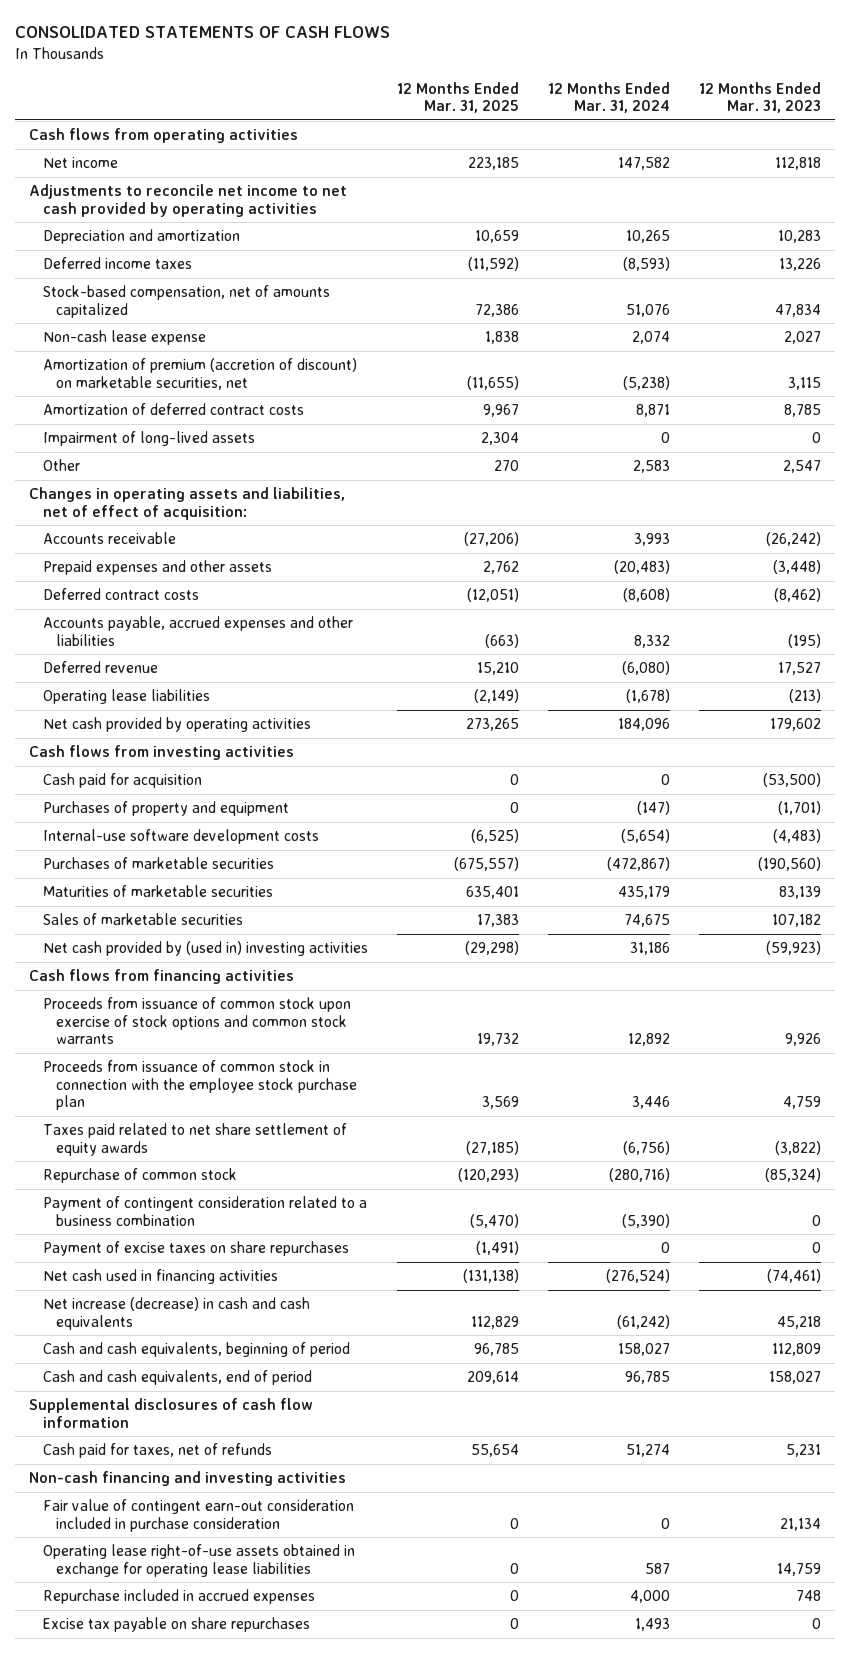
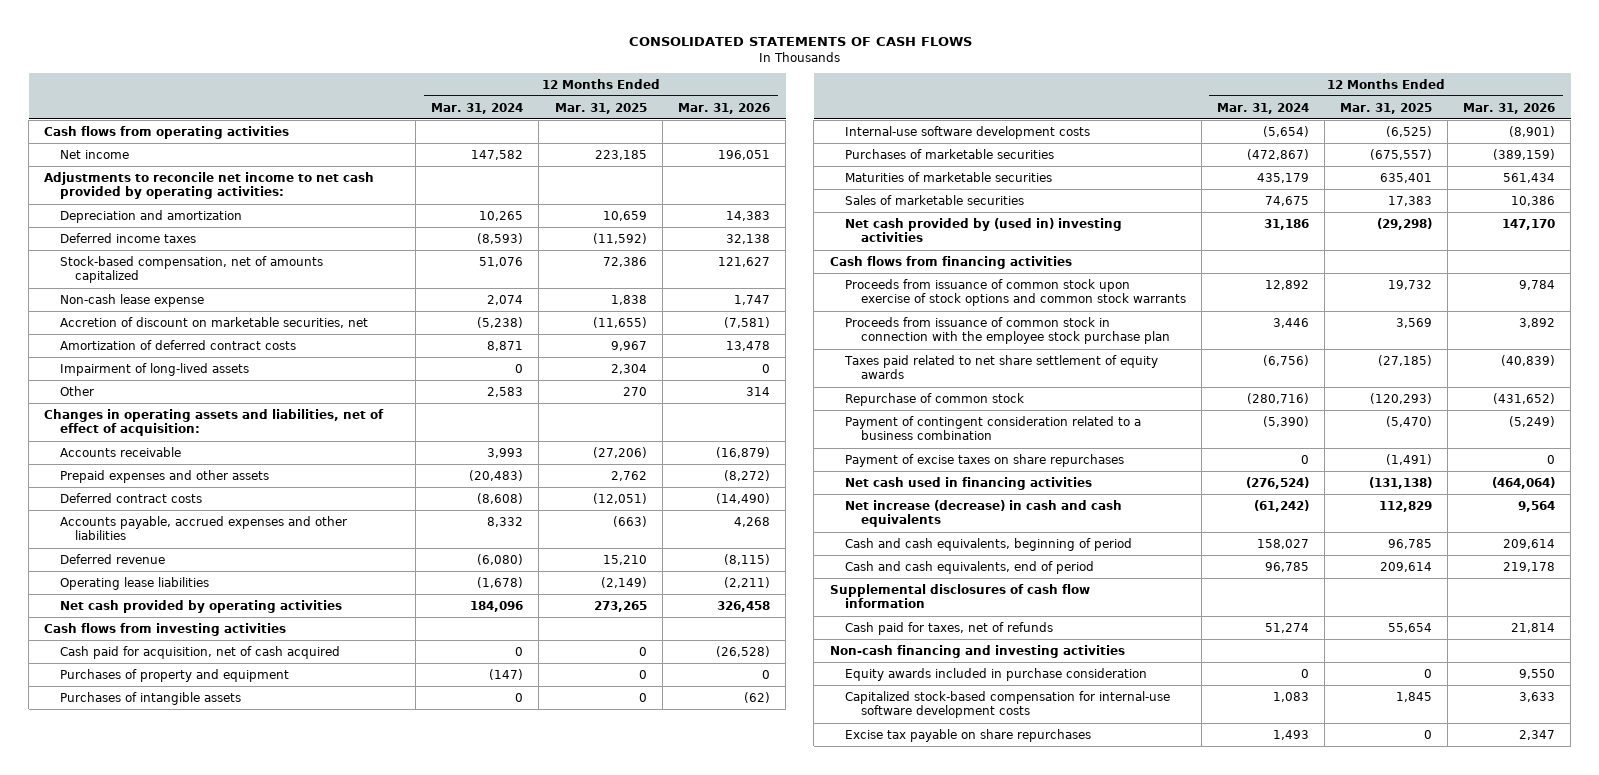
[698,81,821,114] 12 Months Ended Mar. 31, 2023 -> none
none -> [677,102,770,114] Mar. 31, 2026
[29,184,348,217] Adjustments to reconcile net income to net cash provided by operating activities -> [44,171,375,200] Adjustments to reconcile net income to net cash provided by operating activities:
[42,358,357,390] Amortization of premium (accretion of discount) on marketable securities, net -> [59,316,368,328] Accretion of discount on marketable securities, net
[42,773,202,789] Cash paid for acquisition -> [59,645,340,659] Cash paid for acquisition, net of cash acquired
none -> [59,691,241,705] Purchases of intangible assets
[42,1499,354,1532] Fair value of contingent earn-out consideration included in purchase consideration -> none
[42,1544,355,1577] Operating lease right-of-use assets obtained in exchange for operating lease liabilities -> none
[42,1589,315,1605] Repurchase included in accrued expenses -> none
none -> [845,667,1148,681] Equity awards included in purchase consideration
none -> [845,690,1171,719] Capitalized stock-based compensation for internal-use software development costs

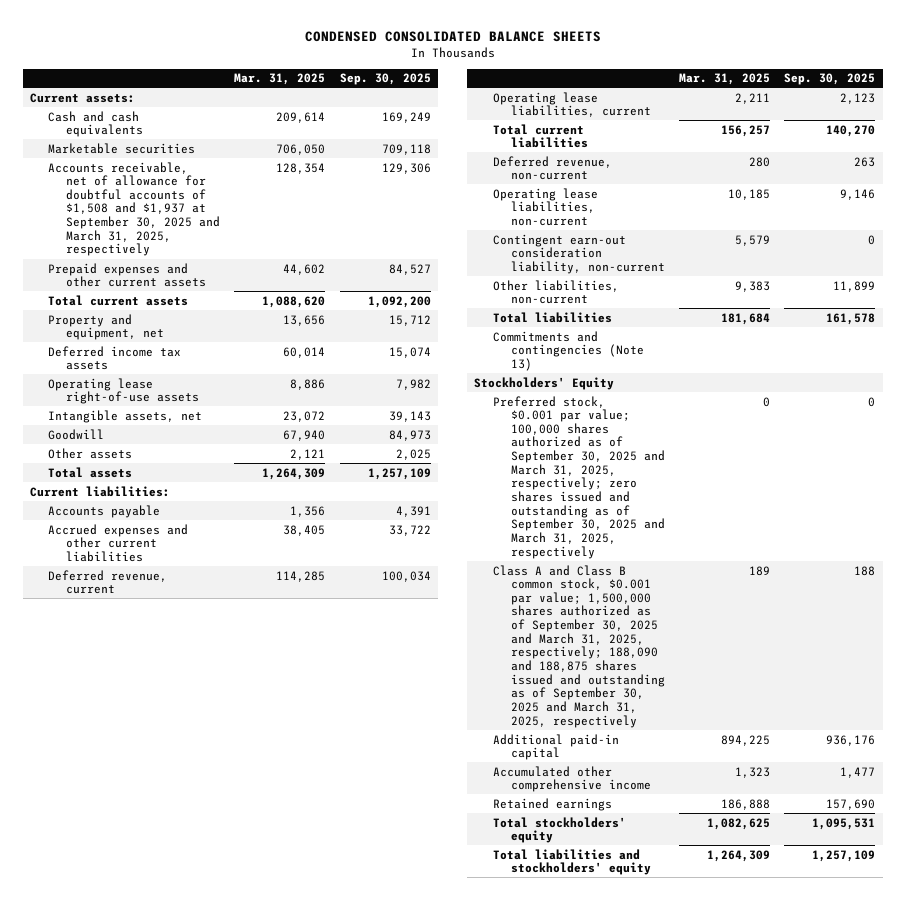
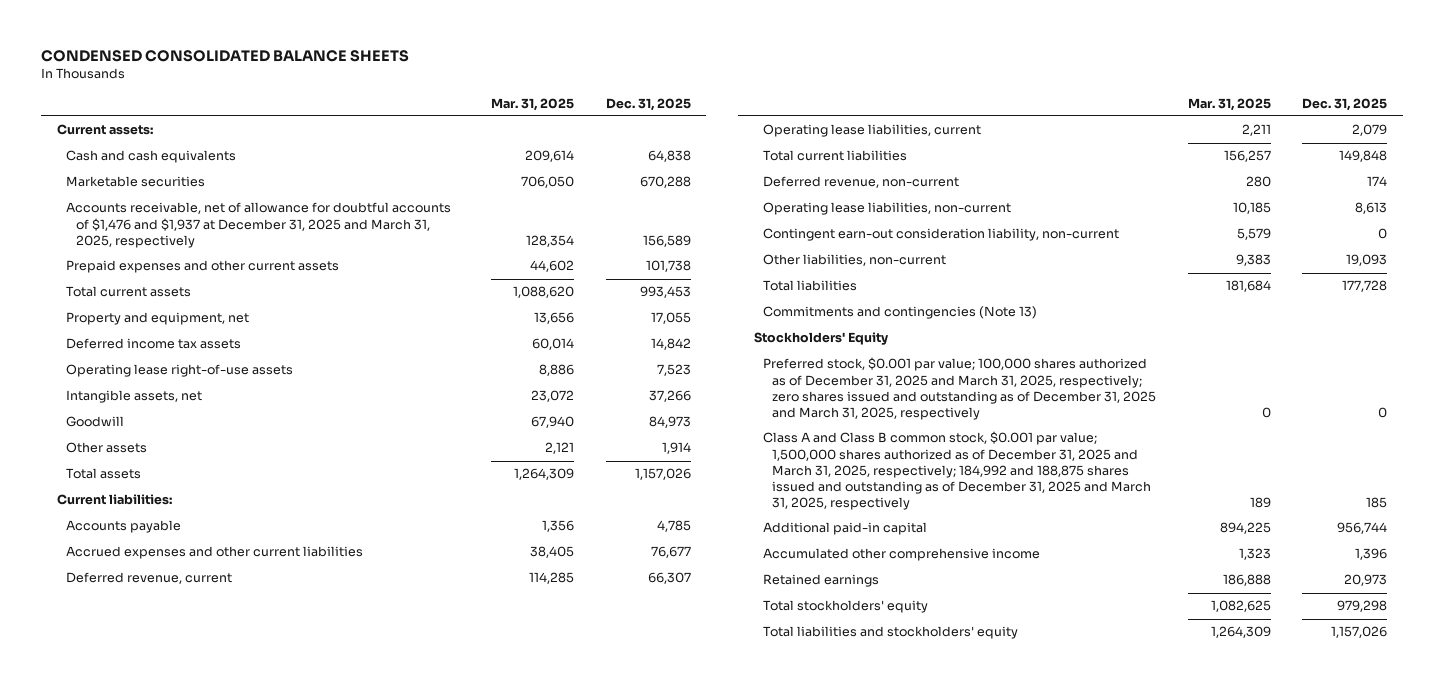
[339,73,431,86] Sep. 30, 2025 -> none
none -> [605,97,691,111] Dec. 31, 2025
[47,161,220,257] Accounts receivable, net of allowance for doubtful accounts of $1,508 and $1,937 at September 30, 2025 and March 31, 2025, respectively -> [66,202,452,248] Accounts receivable, net of allowance for doubtful accounts of $1,476 and $1,937 at December 31, 2025 and March 31, 2025, respectively
[492,395,665,559] Preferred stock, $0.001 par value; 100,000 shares authorized as of September 30, 2025 and March 31, 2025, respectively; zero shares issued and outstanding as of September 30, 2025 and March 31, 2025, respectively -> [762,357,1157,420] Preferred stock, $0.001 par value; 100,000 shares authorized as of December 31, 2025 and March 31, 2025, respectively; zero shares issued and outstanding as of December 31, 2025 and March 31, 2025, respectively
[492,564,665,728] Class A and Class B common stock, $0.001 par value; 1,500,000 shares authorized as of September 30, 2025 and March 31, 2025, respectively; 188,090 and 188,875 shares issued and outstanding as of September 30, 2025 and March 31, 2025, respectively -> [762,431,1152,510] Class A and Class B common stock, $0.001 par value; 1,500,000 shares authorized as of December 31, 2025 and March 31, 2025, respectively; 184,992 and 188,875 shares issued and outstanding as of December 31, 2025 and March 31, 2025, respectively

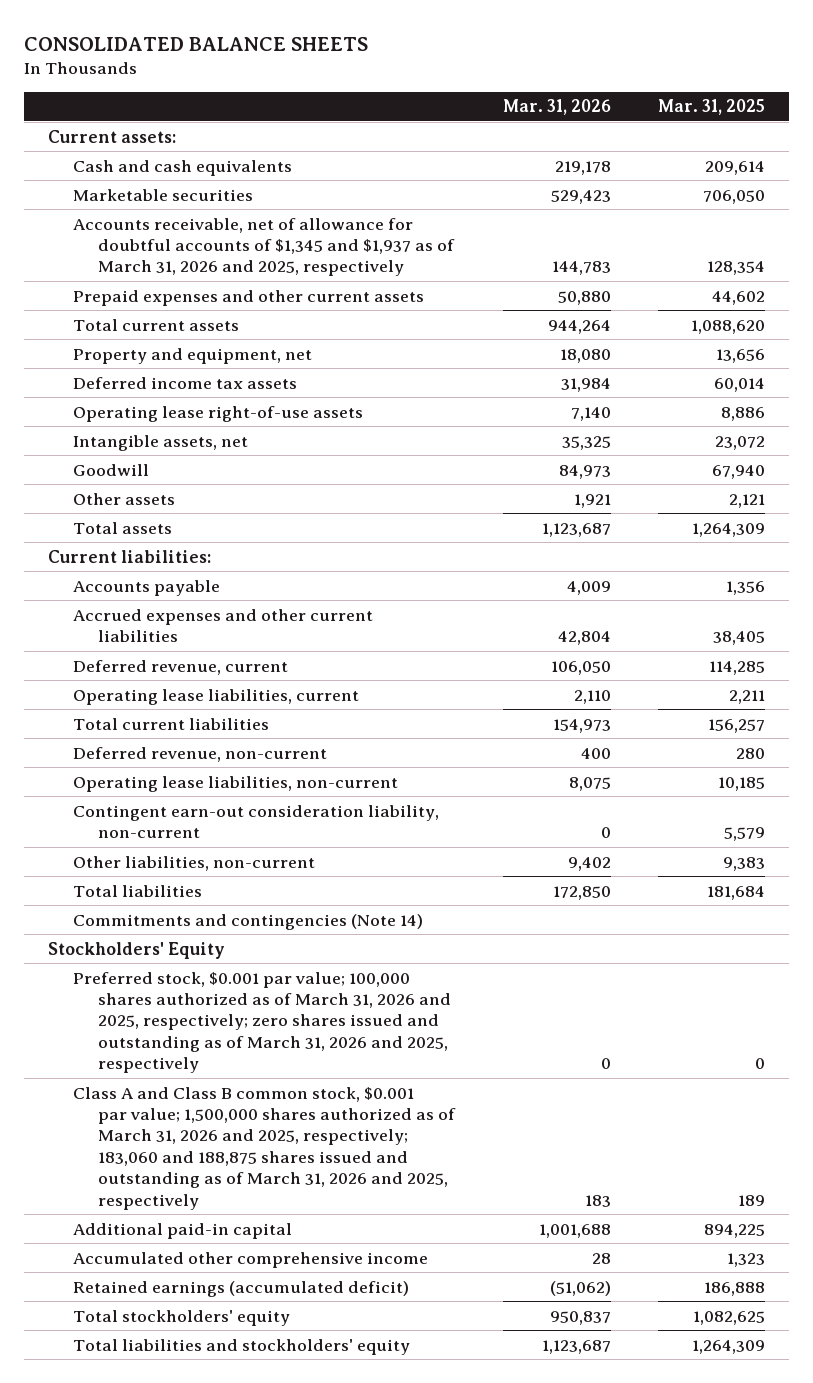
[41,49,410,62] CONDENSED CONSOLIDATED BALANCE SHEETS -> [24,37,369,52] CONSOLIDATED BALANCE SHEETS
[605,97,691,111] Dec. 31, 2025 -> none
none -> [502,99,611,116] Mar. 31, 2026
[66,202,452,248] Accounts receivable, net of allowance for doubtful accounts of $1,476 and $1,937 at December 31, 2025 and March 31, 2025, respectively -> [73,217,456,277] Accounts receivable, net of allowance for doubtful accounts of $1,345 and $1,937 as of March 31, 2026 and 2025, respectively
[762,306,1037,320] Commitments and contingencies (Note 13) -> [73,913,424,930] Commitments and contingencies (Note 14)
[762,357,1157,420] Preferred stock, $0.001 par value; 100,000 shares authorized as of December 31, 2025 and March 31, 2025, respectively; zero shares issued and outstanding as of December 31, 2025 and March 31, 2025, respectively -> [73,971,452,1074] Preferred stock, $0.001 par value; 100,000 shares authorized as of March 31, 2026 and 2025, respectively; zero shares issued and outstanding as of March 31, 2026 and 2025, respectively
[762,431,1152,510] Class A and Class B common stock, $0.001 par value; 1,500,000 shares authorized as of December 31, 2025 and March 31, 2025, respectively; 184,992 and 188,875 shares issued and outstanding as of December 31, 2025 and March 31, 2025, respectively -> [73,1086,457,1210] Class A and Class B common stock, $0.001 par value; 1,500,000 shares authorized as of March 31, 2026 and 2025, respectively; 183,060 and 188,875 shares issued and outstanding as of March 31, 2026 and 2025, respectively
[762,574,879,588] Retained earnings -> [73,1280,410,1297] Retained earnings (accumulated deficit)

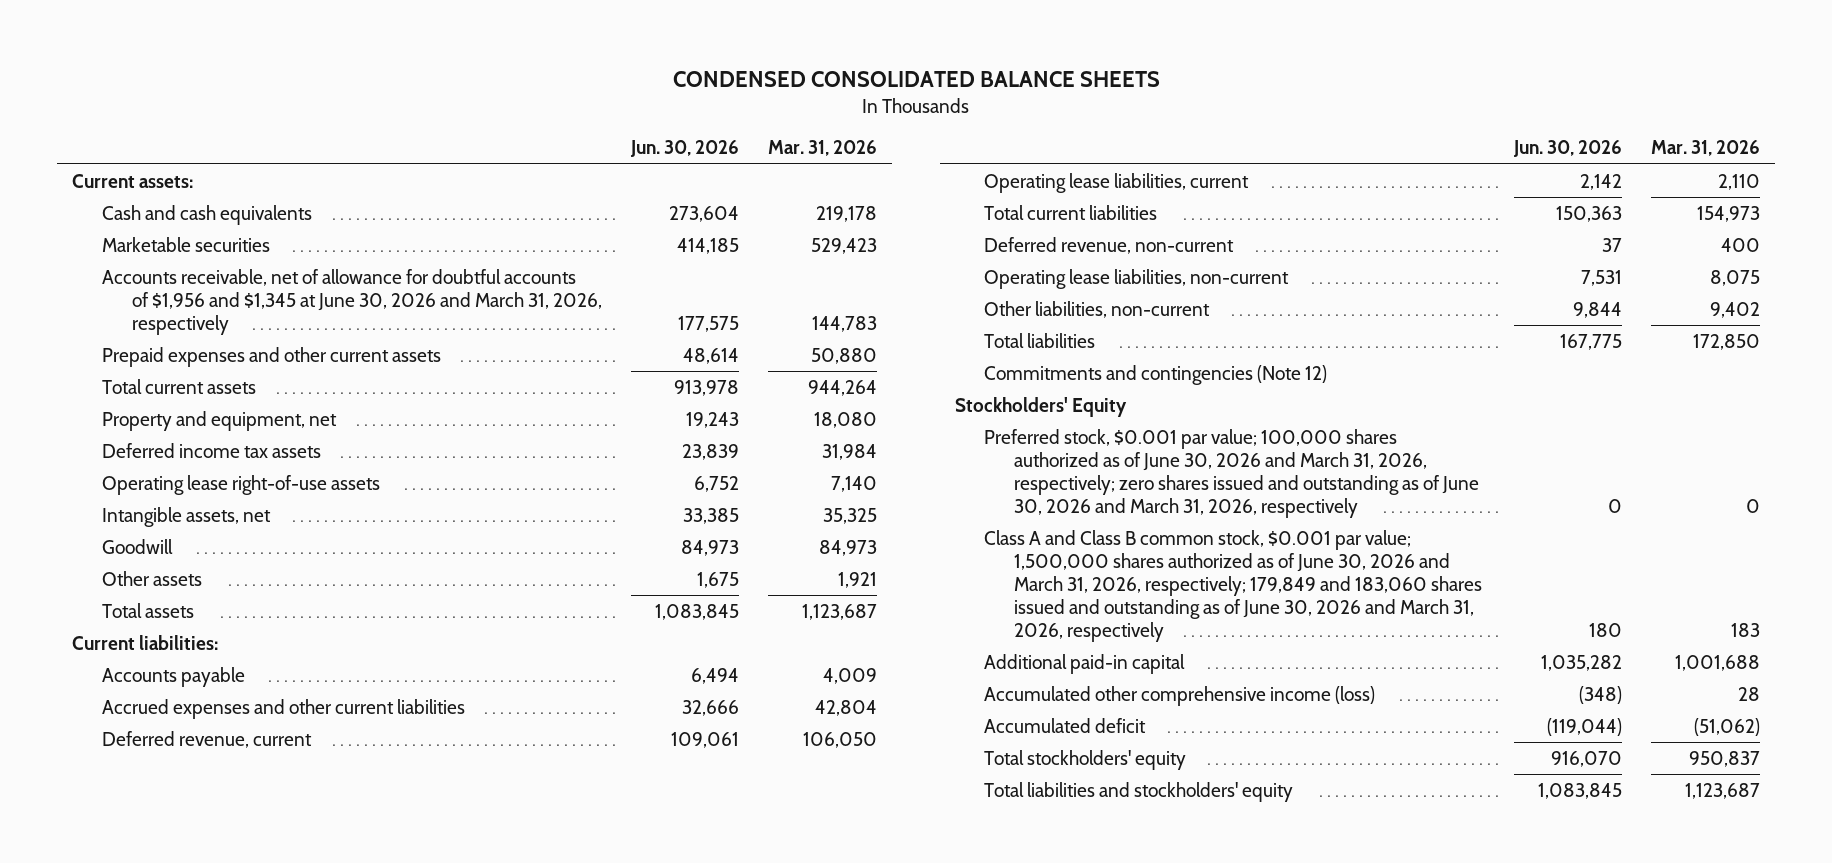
[24,37,369,52] CONSOLIDATED BALANCE SHEETS -> [672,70,1160,87] CONDENSED CONSOLIDATED BALANCE SHEETS
[658,99,766,116] Mar. 31, 2025 -> none
none -> [630,140,740,158] Jun. 30, 2026
[73,217,456,277] Accounts receivable, net of allowance for doubtful accounts of $1,345 and $1,937 as of March 31, 2026 and 2025, respectively -> [101,268,602,335] Accounts receivable, net of allowance for doubtful accounts of $1,956 and $1,345 at June 30, 2026 and March 31, 2026, respectively
[73,804,440,838] Contingent earn-out consideration liability, non-current -> none
[73,913,424,930] Commitments and contingencies (Note 14) -> [984,364,1328,385] Commitments and contingencies (Note 12)
[73,971,452,1074] Preferred stock, $0.001 par value; 100,000 shares authorized as of March 31, 2026 and 2025, respectively; zero shares issued and outstanding as of March 31, 2026 and 2025, respectively -> [984,428,1480,518] Preferred stock, $0.001 par value; 100,000 shares authorized as of June 30, 2026 and March 31, 2026, respectively; zero shares issued and outstanding as of June 30, 2026 and March 31, 2026, respectively
[73,1086,457,1210] Class A and Class B common stock, $0.001 par value; 1,500,000 shares authorized as of March 31, 2026 and 2025, respectively; 183,060 and 188,875 shares issued and outstanding as of March 31, 2026 and 2025, respectively -> [984,529,1483,643] Class A and Class B common stock, $0.001 par value; 1,500,000 shares authorized as of June 30, 2026 and March 31, 2026, respectively; 179,849 and 183,060 shares issued and outstanding as of June 30, 2026 and March 31, 2026, respectively
[73,1251,429,1268] Accumulated other comprehensive income -> [984,685,1376,706] Accumulated other comprehensive income (loss)
[73,1280,410,1297] Retained earnings (accumulated deficit) -> [984,717,1147,733] Accumulated deficit

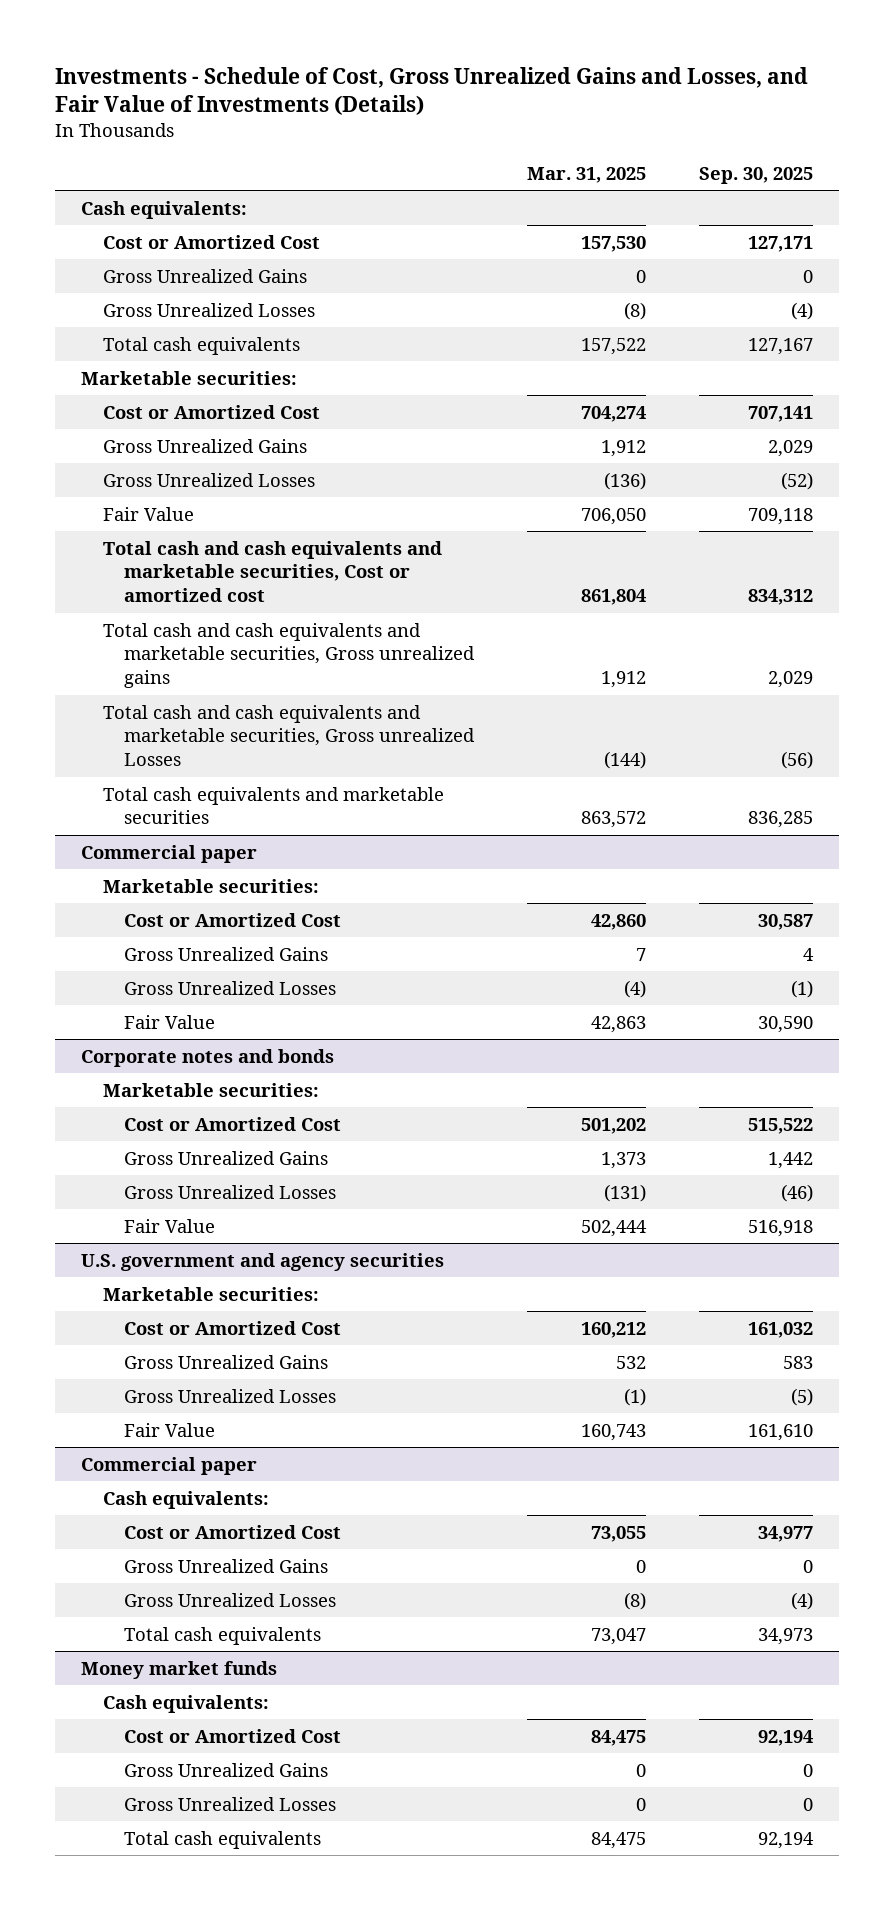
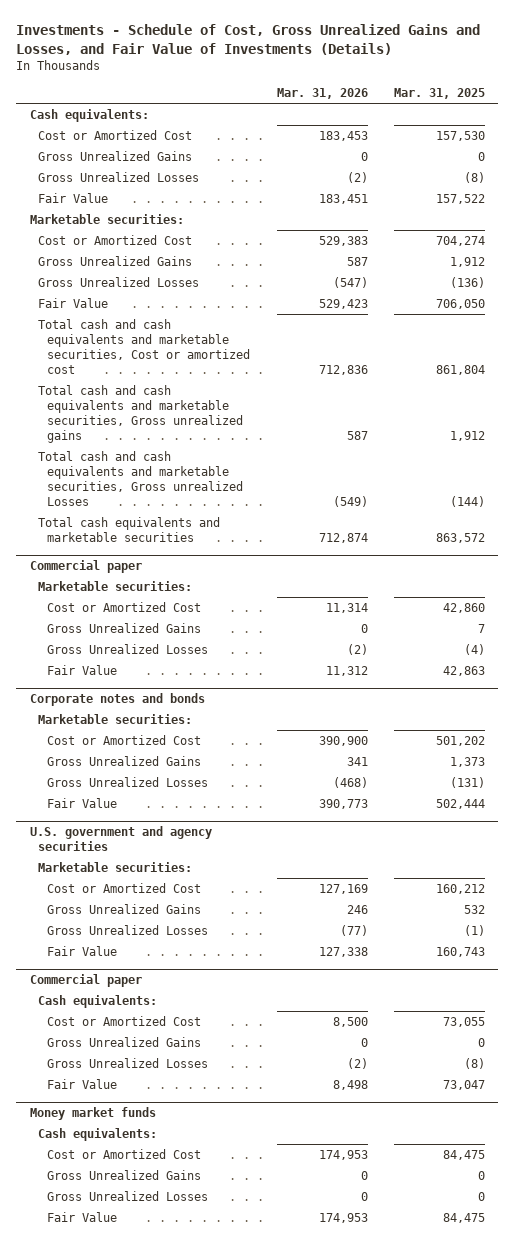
[698,166,813,184] Sep. 30, 2025 -> none
none -> [276,88,368,100] Mar. 31, 2026
[102,336,300,355] Total cash equivalents -> [38,192,109,203] Fair Value
[124,1626,322,1645] Total cash equivalents -> [47,1078,118,1089] Fair Value
[124,1830,322,1849] Total cash equivalents -> [47,1211,118,1222] Fair Value

